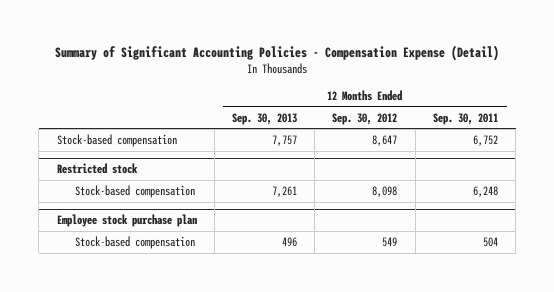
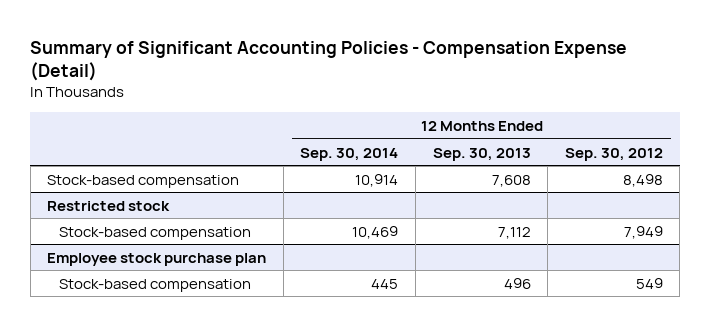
[432,112,498,125] Sep. 30, 2011 -> none
none -> [300,147,399,161] Sep. 30, 2014
[271,134,297,146] 7,757 -> [491,174,531,187] 7,608
[372,134,398,146] 8,647 -> [622,173,663,187] 8,498
[271,185,297,197] 7,261 -> [497,226,531,239] 7,112
[372,185,398,197] 8,098 -> [623,225,663,239] 7,949

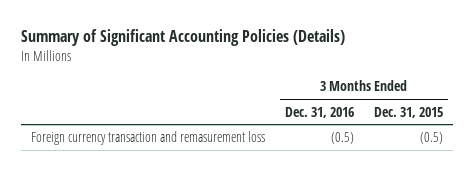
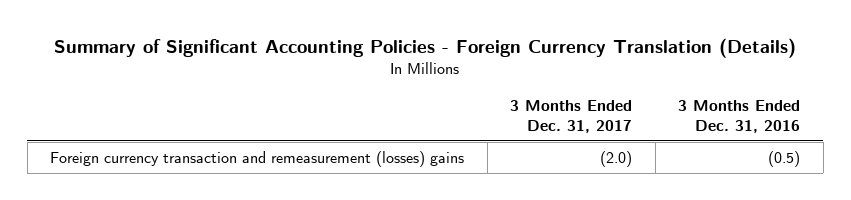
[21,29,346,47] Summary of Significant Accounting Policies (Details) -> [54,37,797,58] Summary of Significant Accounting Policies - Foreign Currency Translation (Details)
[373,106,443,118] Dec. 31, 2015 -> none
none -> [510,100,633,133] 3 Months Ended Dec. 31, 2017
[31,131,266,146] Foreign currency transaction and remasurement loss -> [50,150,465,167] Foreign currency transaction and remeasurement (losses) gains

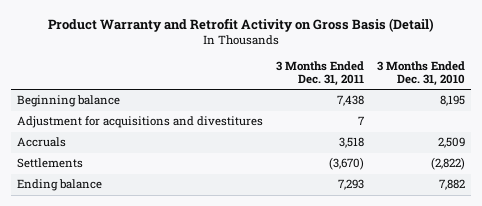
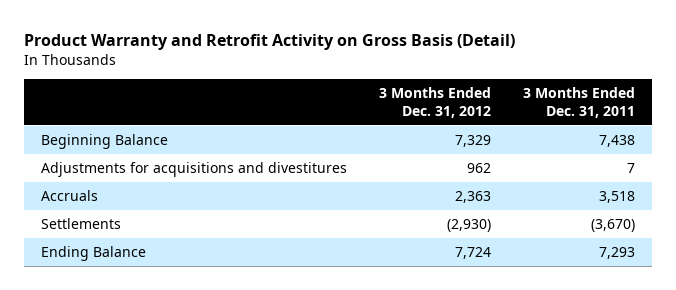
[376,60,465,87] 3 Months Ended Dec. 31, 2010 -> none
none -> [378,86,491,118] 3 Months Ended Dec. 31, 2012
[17,95,121,108] Beginning balance -> [40,133,168,149] Beginning Balance
[17,116,264,129] Adjustment for acquisitions and divestitures -> [40,161,347,177] Adjustments for acquisitions and divestitures
[17,179,103,192] Ending balance -> [40,245,146,261] Ending Balance

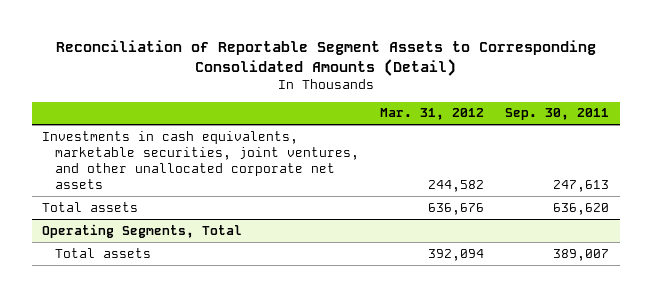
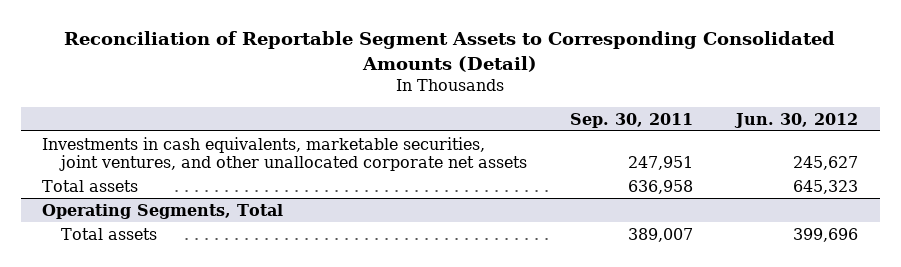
[380,108,485,121] Mar. 31, 2012 -> none
none -> [734,112,859,128] Jun. 30, 2012
[553,180,610,193] 247,613 -> [628,156,694,171] 247,951
[553,202,610,215] 636,620 -> [628,179,694,194] 636,958

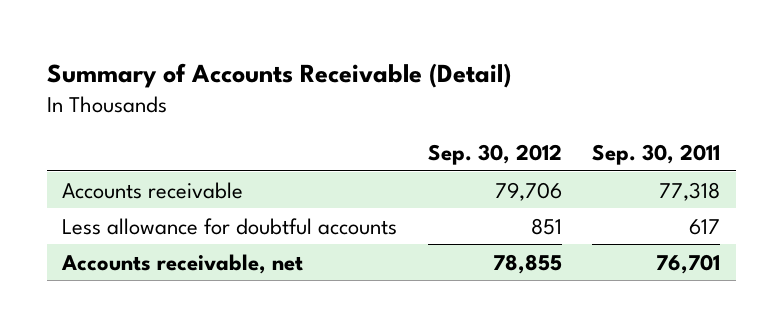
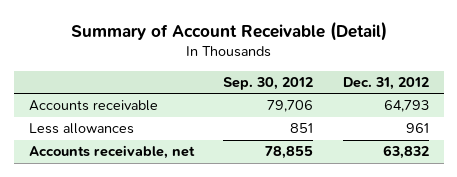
[46,62,511,88] Summary of Accounts Receivable (Detail) -> [70,20,387,41] Summary of Account Receivable (Detail)
[592,144,721,166] Sep. 30, 2011 -> none
none -> [342,77,429,91] Dec. 31, 2012
[62,217,398,235] Less allowance for doubtful accounts -> [28,123,134,135] Less allowances

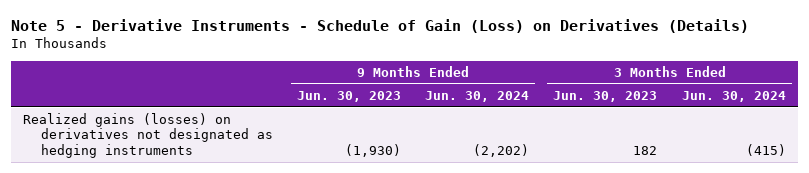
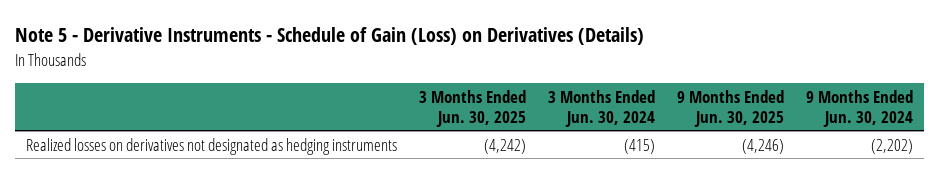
[296,90,401,102] Jun. 30, 2023 -> none
[553,90,658,102] Jun. 30, 2023 -> none
none -> [419,89,527,127] 3 Months Ended Jun. 30, 2025
none -> [677,89,785,127] 9 Months Ended Jun. 30, 2025
[23,113,273,158] Realized gains (losses) on derivatives not designated as hedging instruments -> [26,137,398,155] Realized losses on derivatives not designated as hedging instruments

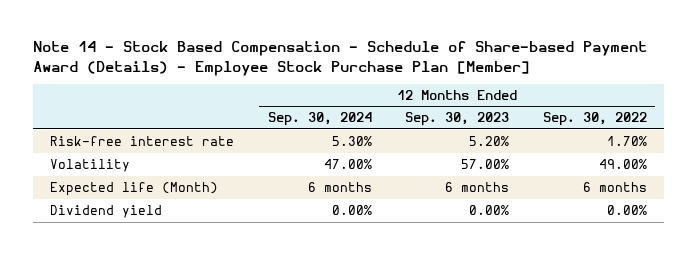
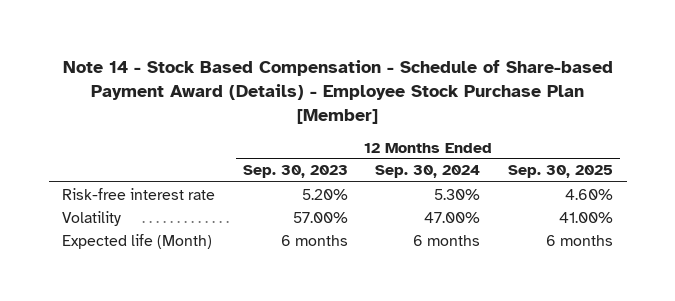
[543,112,648,127] Sep. 30, 2022 -> none
none -> [507,165,613,179] Sep. 30, 2025
[49,204,162,218] Dividend yield -> none

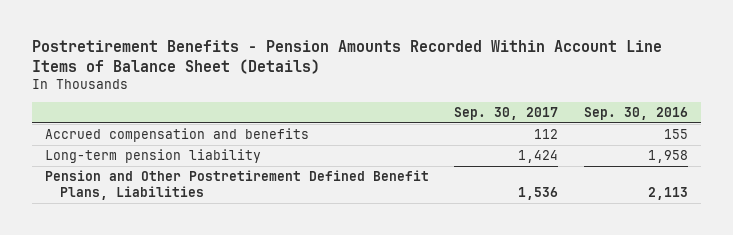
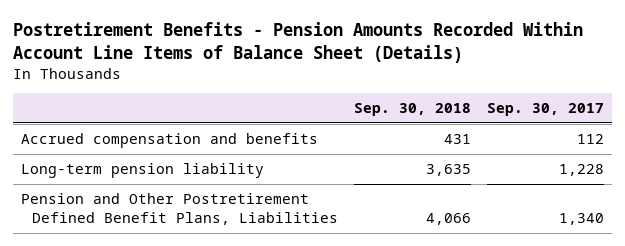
[584,107,689,121] Sep. 30, 2016 -> none
none -> [353,103,471,117] Sep. 30, 2018
[518,150,559,164] 1,424 -> [559,164,605,177] 1,228
[518,187,559,201] 1,536 -> [559,213,605,226] 1,340

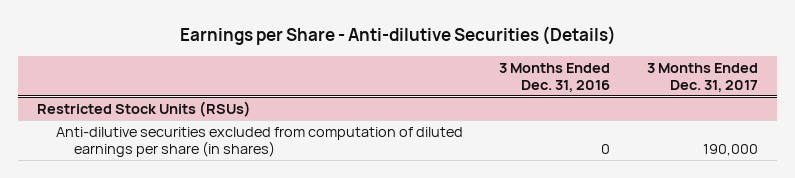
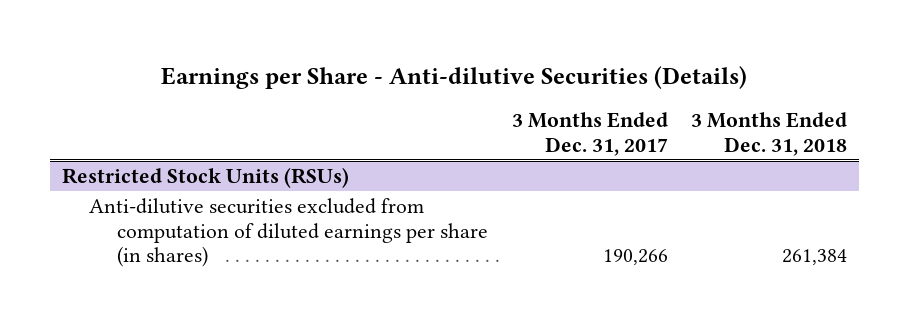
[499,62,611,92] 3 Months Ended Dec. 31, 2016 -> none
none -> [690,111,847,156] 3 Months Ended Dec. 31, 2018
[703,143,759,156] 190,000 -> [602,249,668,266] 190,266

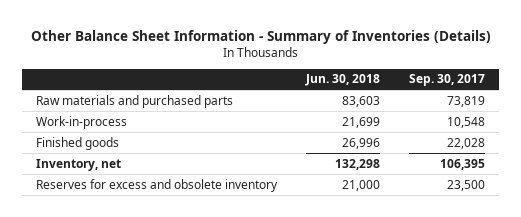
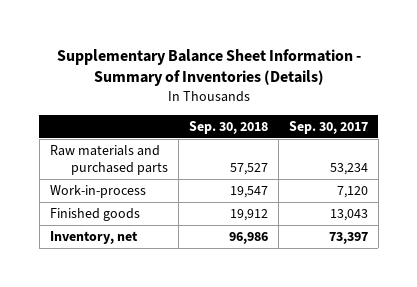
[30,29,491,44] Other Balance Sheet Information - Summary of Inventories (Details) -> [56,48,361,87] Supplementary Balance Sheet Information - Summary of Inventories (Details)
[305,74,381,87] Jun. 30, 2018 -> none
none -> [188,120,268,134] Sep. 30, 2018
[36,178,279,192] Reserves for excess and obsolete inventory -> none
[446,95,485,107] 73,819 -> [329,162,368,175] 53,234
[446,116,485,128] 10,548 -> [336,186,368,199] 7,120
[446,137,485,149] 22,028 -> [329,209,368,222] 13,043
[439,158,485,170] 106,395 -> [328,232,368,245] 73,397

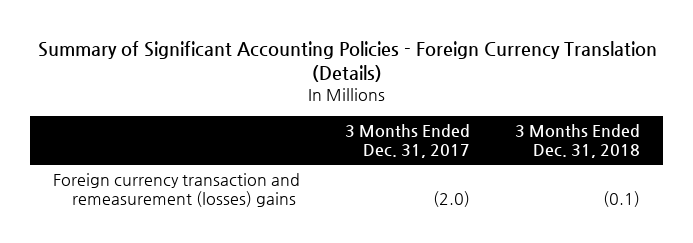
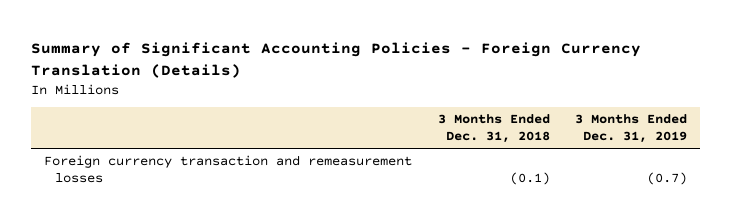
[345,124,471,158] 3 Months Ended Dec. 31, 2017 -> none
none -> [575,114,688,144] 3 Months Ended Dec. 31, 2019
[52,173,300,208] Foreign currency transaction and remeasurement (losses) gains -> [44,155,413,183] Foreign currency transaction and remeasurement losses

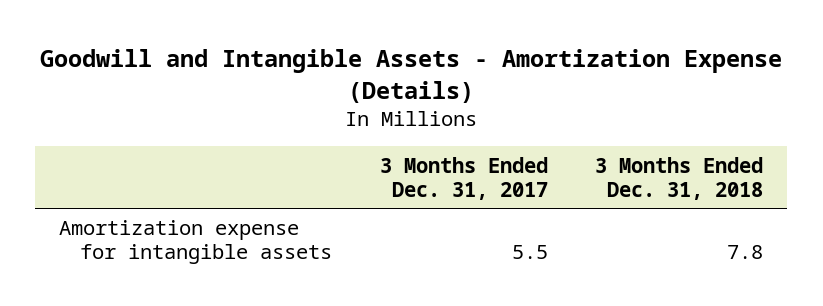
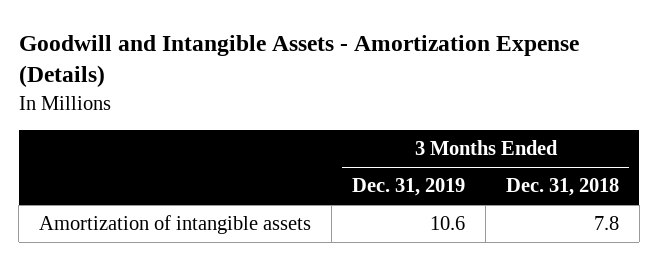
[379,156,548,200] 3 Months Ended Dec. 31, 2017 -> none
none -> [352,178,466,197] Dec. 31, 2019
[59,220,332,265] Amortization expense for intangible assets -> [39,215,312,235] Amortization of intangible assets

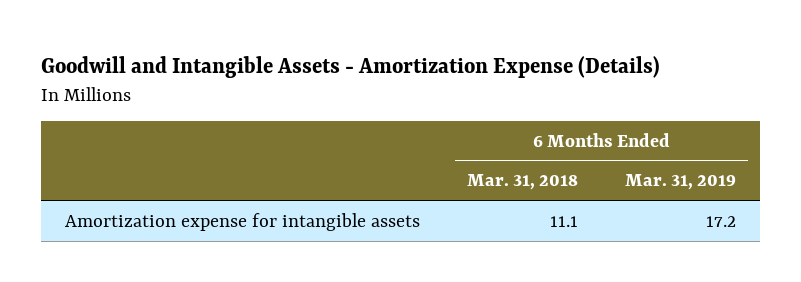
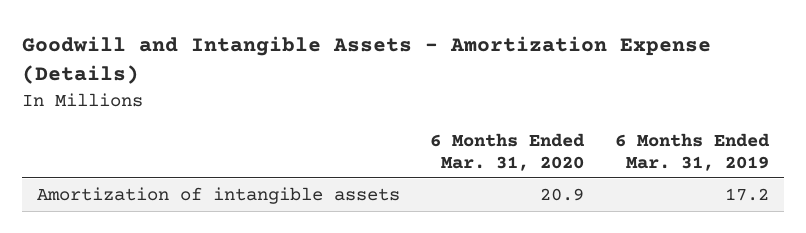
[466,174,578,191] Mar. 31, 2018 -> none
none -> [430,132,586,171] 6 Months Ended Mar. 31, 2020
[64,212,420,231] Amortization expense for intangible assets -> [37,187,401,205] Amortization of intangible assets

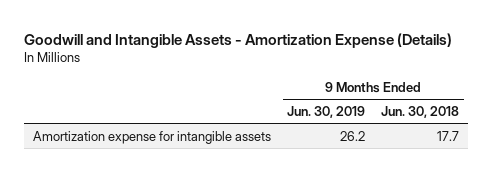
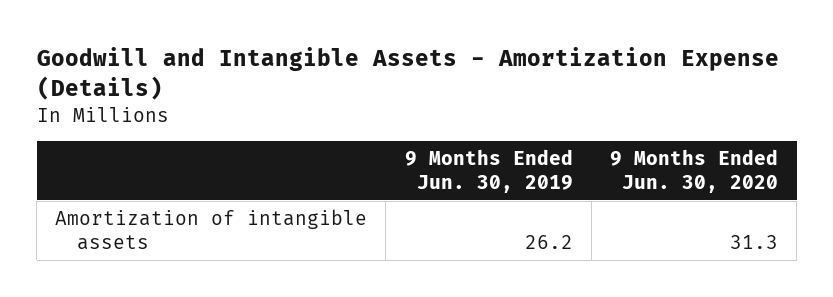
[381,105,460,118] Jun. 30, 2018 -> none
none -> [609,149,778,193] 9 Months Ended Jun. 30, 2020
[32,130,271,144] Amortization expense for intangible assets -> [55,209,368,250] Amortization of intangible assets

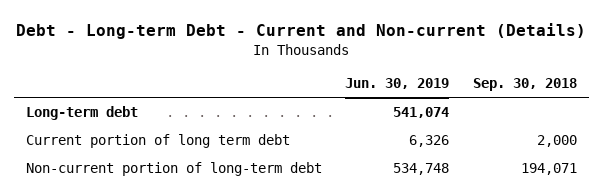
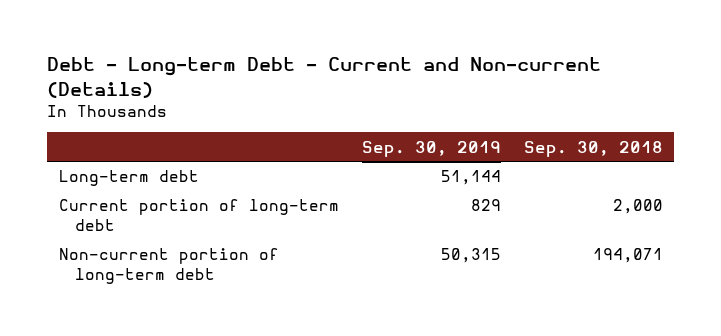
[345,78,450,90] Jun. 30, 2019 -> none
none -> [361,140,501,157] Sep. 30, 2019
[25,134,290,149] Current portion of long term debt -> [58,199,339,232] Current portion of long-term debt

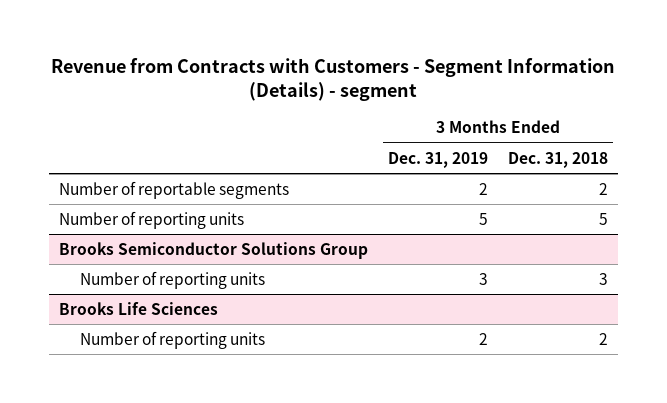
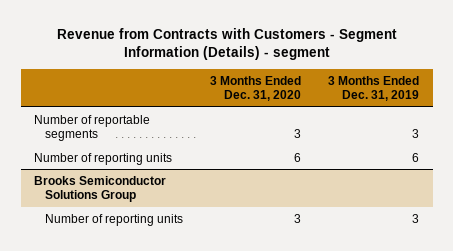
[508,151,609,168] Dec. 31, 2018 -> none
none -> [210,75,302,102] 3 Months Ended Dec. 31, 2020
[478,182,488,195] 2 -> [412,129,420,139] 3
[478,212,488,225] 5 -> [412,152,420,162] 6
[58,301,218,315] Brooks Life Sciences -> none
[80,330,266,349] Number of reporting units -> none

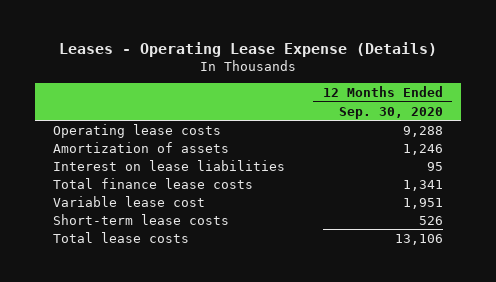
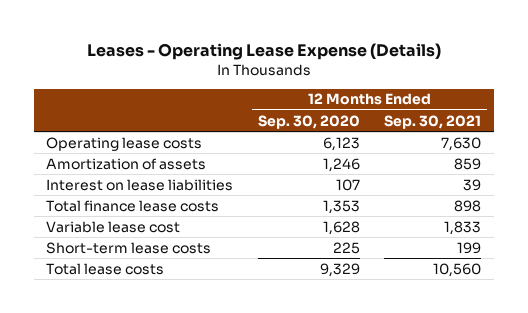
none -> [384,114,482,129] Sep. 30, 2021
[402,125,443,137] 9,288 -> [322,136,360,151] 6,123
[426,161,443,171] 95 -> [335,178,360,191] 107
[402,179,443,191] 1,341 -> [322,199,360,214] 1,353
[402,197,443,209] 1,951 -> [322,220,360,235] 1,628
[418,215,443,225] 526 -> [332,241,360,254] 225
[394,233,443,245] 13,106 -> [319,262,360,277] 9,329

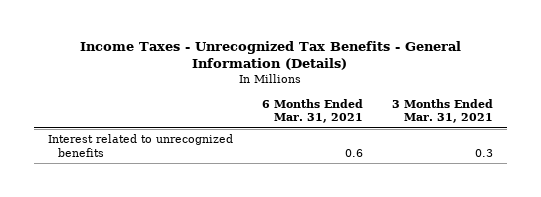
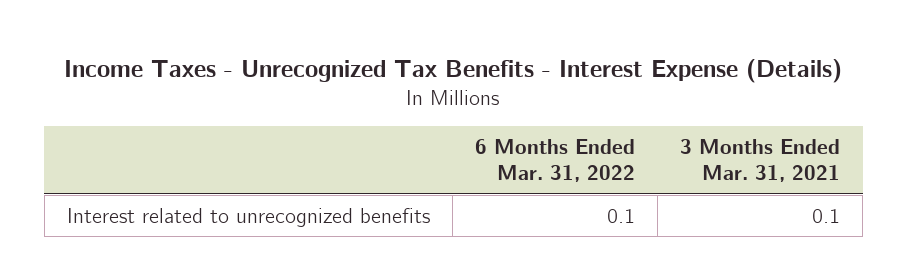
[80,40,462,70] Income Taxes - Unrecognized Tax Benefits - General Information (Details) -> [64,58,843,83] Income Taxes - Unrecognized Tax Benefits - Interest Expense (Details)
[261,99,363,124] 6 Months Ended Mar. 31, 2021 -> none
none -> [474,138,635,183] 6 Months Ended Mar. 31, 2022
[474,148,493,157] 0.3 -> [812,208,841,223] 0.1

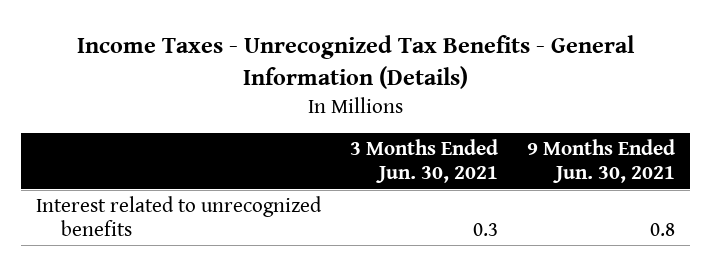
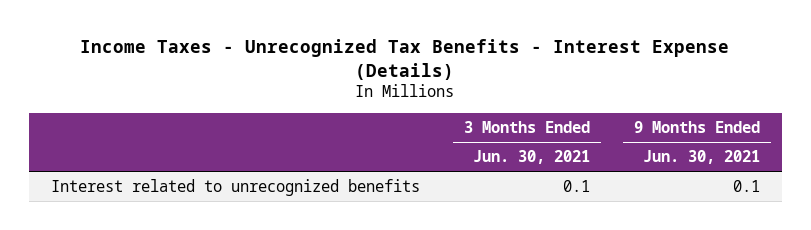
[76,35,635,90] Income Taxes - Unrecognized Tax Benefits - General Information (Details) -> [80,38,730,80] Income Taxes - Unrecognized Tax Benefits - Interest Expense (Details)
[473,223,499,237] 0.3 -> [562,180,590,193] 0.1
[650,223,676,237] 0.8 -> [732,180,760,193] 0.1

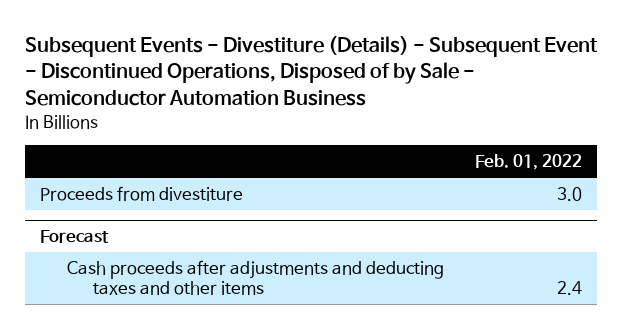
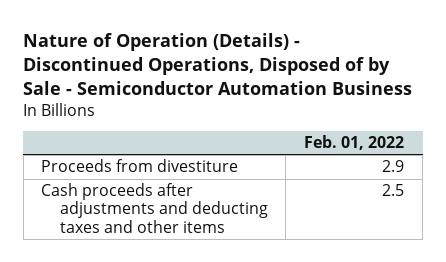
[24,35,598,107] Subsequent Events - Divestiture (Details) - Subsequent Event - Discontinued Operations, Disposed of by Sale - Semiconductor Automation Business -> [23,33,413,95] Nature of Operation (Details) - Discontinued Operations, Disposed of by Sale - Semiconductor Automation Business
[40,230,110,244] Forecast -> none
[556,186,582,201] 3.0 -> [382,160,405,173] 2.9
[556,281,582,296] 2.4 -> [382,184,405,197] 2.5

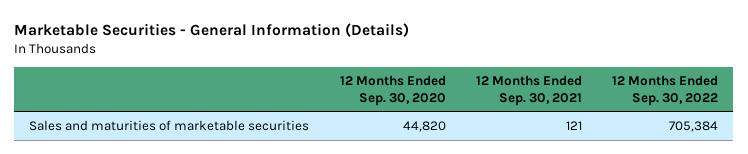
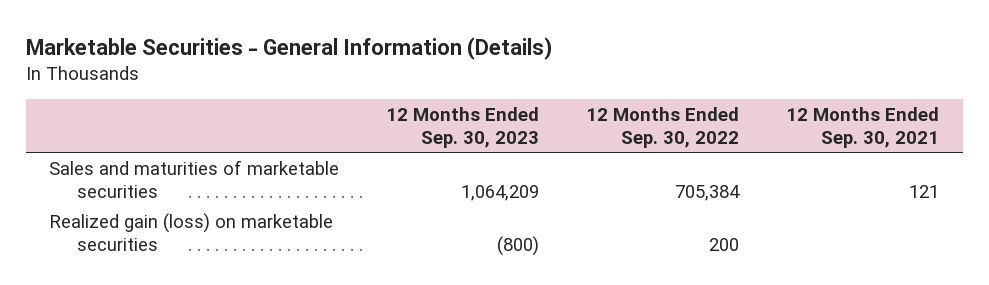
[339,74,446,106] 12 Months Ended Sep. 30, 2020 -> none
none -> [386,106,540,148] 12 Months Ended Sep. 30, 2023
none -> [49,212,334,251] Realized gain (loss) on marketable securities

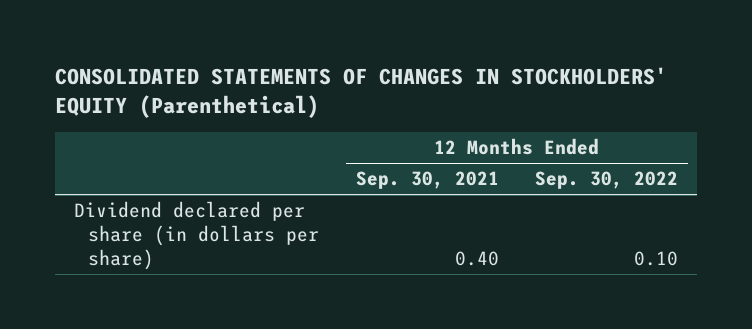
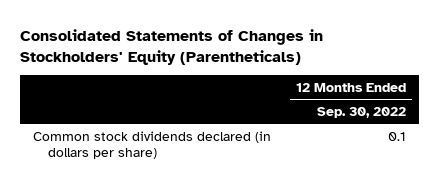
[55,67,668,119] CONSOLIDATED STATEMENTS OF CHANGES IN STOCKHOLDERS' EQUITY (Parenthetical) -> [20,28,324,65] Consolidated Statements of Changes in Stockholders' Equity (Parentheticals)
[355,171,499,190] Sep. 30, 2021 -> none
[73,201,319,271] Dividend declared per share (in dollars per share) -> [32,130,271,159] Common stock dividends declared (in dollars per share)
[634,251,679,267] 0.10 -> [388,131,407,141] 0.1

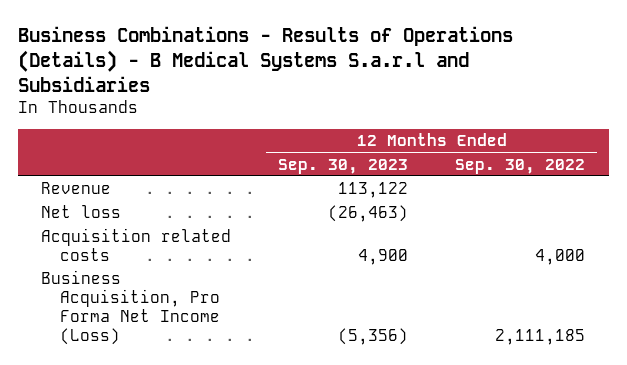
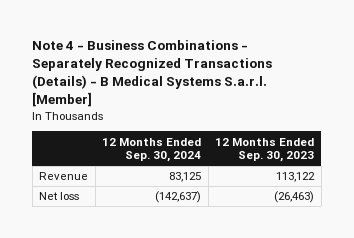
[17,26,513,92] Business Combinations - Results of Operations (Details) - B Medical Systems S.a.r.l and Subsidiaries -> [32,40,273,108] Note 4 - Business Combinations - Separately Recognized Transactions (Details) - B Medical Systems S.a.r.l. [Member]
[455,158,586,174] Sep. 30, 2022 -> none
none -> [102,137,202,163] 12 Months Ended Sep. 30, 2024
[41,228,232,262] Acquisition related costs -> none
[41,270,221,345] Business Acquisition, Pro Forma Net Income (Loss) -> none

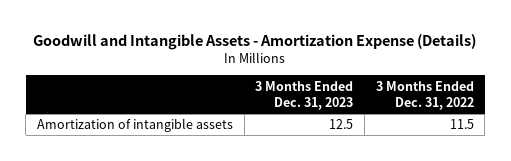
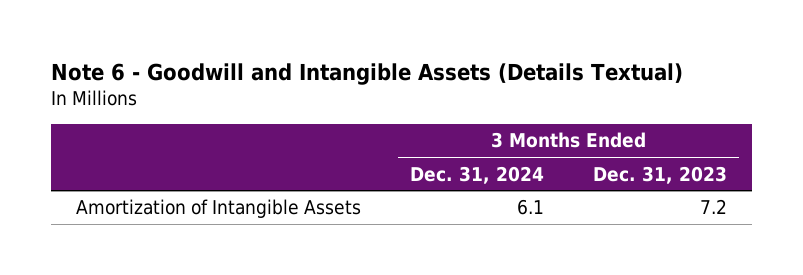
[33,33,477,50] Goodwill and Intangible Assets - Amortization Expense (Details) -> [51,63,684,86] Note 6 - Goodwill and Intangible Assets (Details Textual)
[375,80,474,110] 3 Months Ended Dec. 31, 2022 -> none
none -> [409,165,544,184] Dec. 31, 2024
[37,118,234,133] Amortization of intangible assets -> [75,199,361,219] Amortization of Intangible Assets
[329,119,354,130] 12.5 -> [700,199,728,215] 7.2

